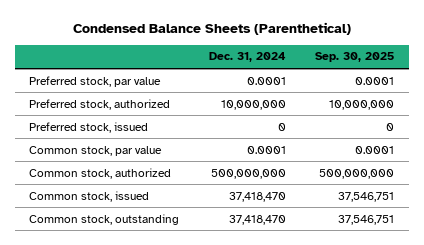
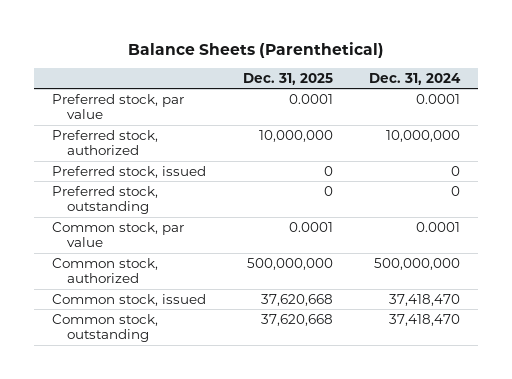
[72,22,351,36] Condensed Balance Sheets (Parenthetical) -> [128,41,385,58] Balance Sheets (Parenthetical)
[315,52,395,63] Sep. 30, 2025 -> none
none -> [242,72,333,85] Dec. 31, 2025
none -> [52,185,159,215] Preferred stock, outstanding

